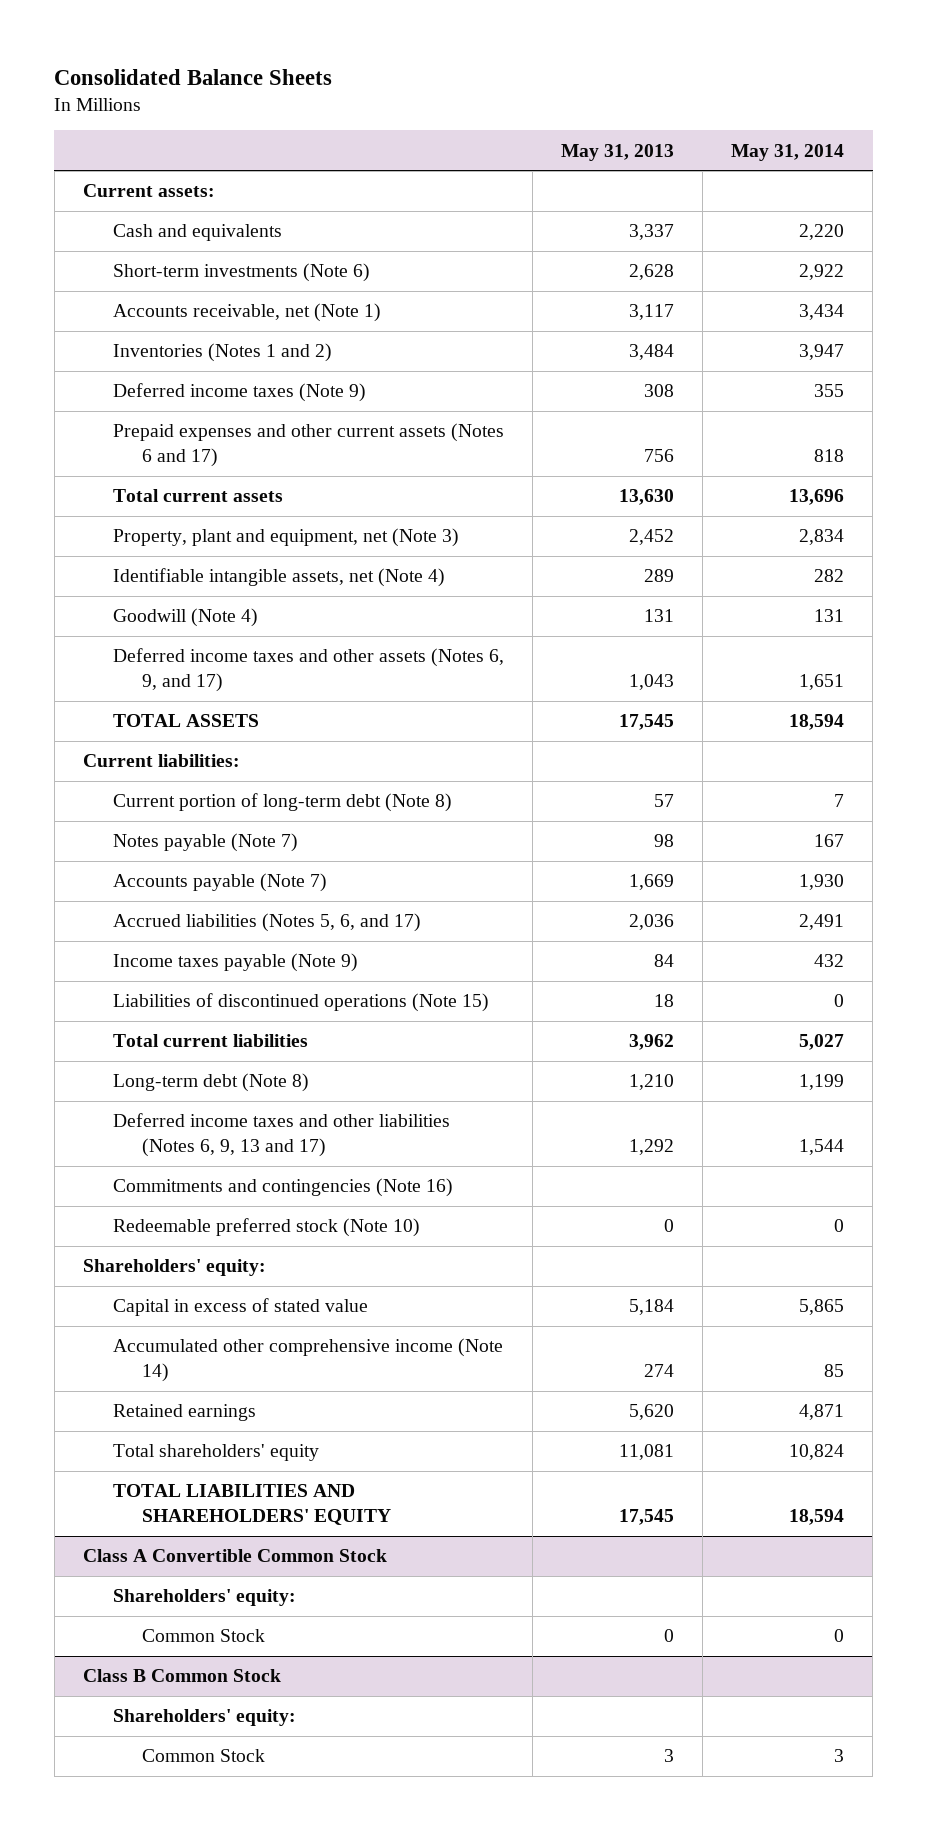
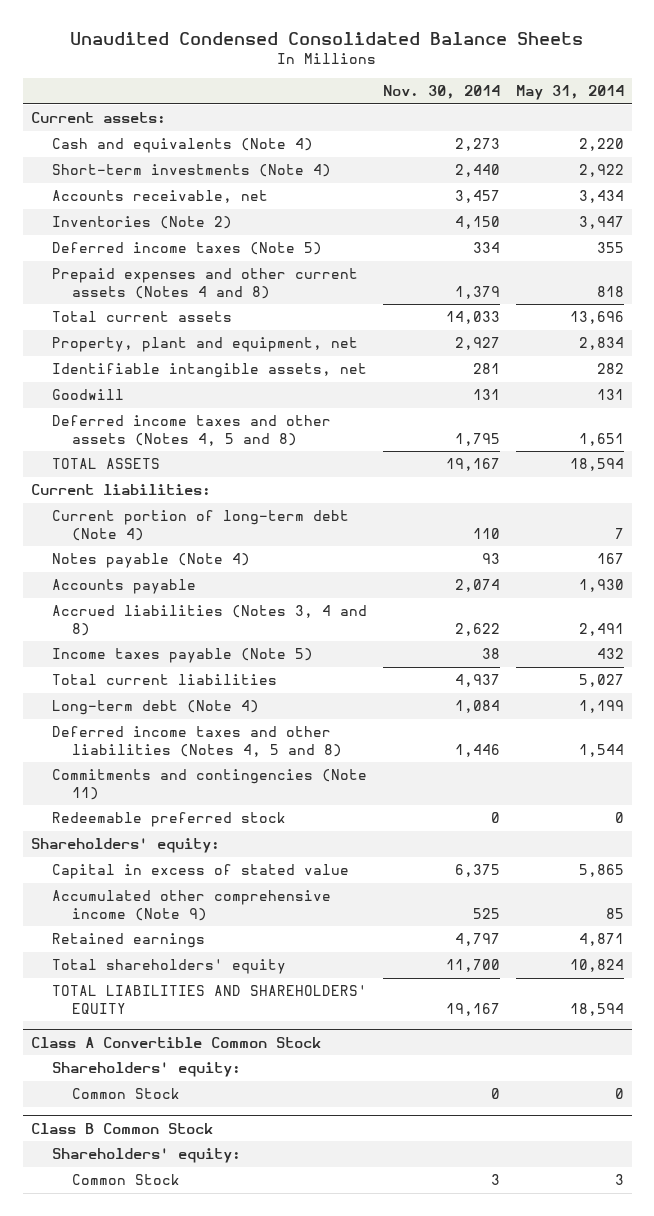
[54,68,333,85] Consolidated Balance Sheets -> [70,31,584,45] Unaudited Condensed Consolidated Balance Sheets
[560,143,674,161] May 31, 2013 -> none
none -> [382,85,500,100] Nov. 30, 2014
[112,224,282,242] Cash and equivalents -> [51,138,313,154] Cash and equivalents (Note 4)
[112,263,370,283] Short-term investments (Note 6) -> [51,164,331,178] Short-term investments (Note 4)
[112,303,381,323] Accounts receivable, net (Note 1) -> [51,190,268,204] Accounts receivable, net
[112,343,332,363] Inventories (Notes 1 and 2) -> [51,216,232,230] Inventories (Note 2)
[112,383,366,403] Deferred income taxes (Note 9) -> [51,242,322,256] Deferred income taxes (Note 5)
[112,423,504,468] Prepaid expenses and other current assets (Notes 6 and 17) -> [51,268,358,299] Prepaid expenses and other current assets (Notes 4 and 8)
[112,528,459,548] Property, plant and equipment, net (Note 3) -> [51,337,358,353] Property, plant and equipment, net
[112,568,445,588] Identifiable intangible assets, net (Note 4) -> [51,363,367,379] Identifiable intangible assets, net
[112,608,258,628] Goodwill (Note 4) -> [51,389,124,401] Goodwill
[112,648,504,693] Deferred income taxes and other assets (Notes 6, 9, and 17) -> [51,415,331,446] Deferred income taxes and other assets (Notes 4, 5 and 8)
[112,993,489,1013] Liabilities of discontinued operations (Note 15) -> none
[112,793,452,813] Current portion of long-term debt (Note 8) -> [51,510,349,541] Current portion of long-term debt (Note 4)
[112,833,298,853] Notes payable (Note 7) -> [51,553,250,569] Notes payable (Note 4)
[112,873,327,893] Accounts payable (Note 7) -> [51,579,196,595] Accounts payable
[112,913,421,933] Accrued liabilities (Notes 5, 6, and 17) -> [51,605,367,636] Accrued liabilities (Notes 3, 4 and 8)
[112,953,358,973] Income taxes payable (Note 9) -> [51,648,313,664] Income taxes payable (Note 5)
[112,1073,309,1093] Long-term debt (Note 8) -> [51,700,259,716] Long-term debt (Note 4)
[112,1113,450,1158] Deferred income taxes and other liabilities (Notes 6, 9, 13 and 17) -> [51,726,343,757] Deferred income taxes and other liabilities (Notes 4, 5 and 8)
[112,1178,453,1198] Commitments and contingencies (Note 16) -> [51,769,367,800] Commitments and contingencies (Note 11)
[112,1218,420,1238] Redeemable preferred stock (Note 10) -> [51,812,286,828] Redeemable preferred stock
[112,1338,503,1383] Accumulated other comprehensive income (Note 14) -> [51,890,331,921] Accumulated other comprehensive income (Note 9)

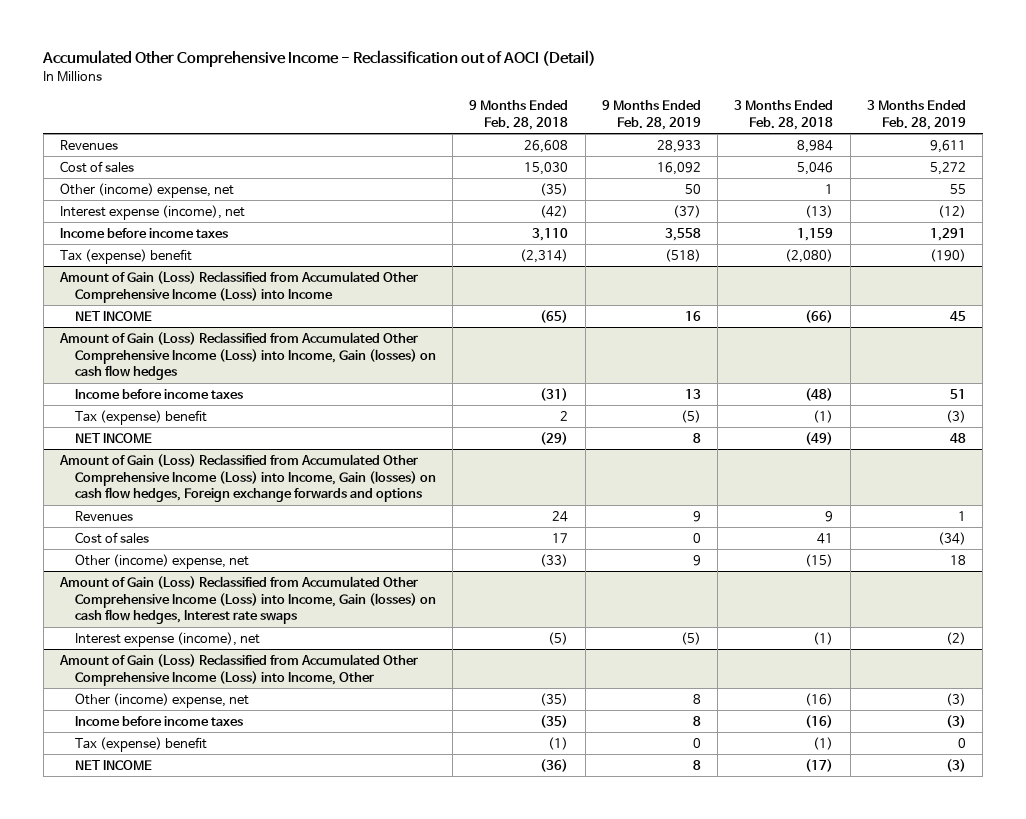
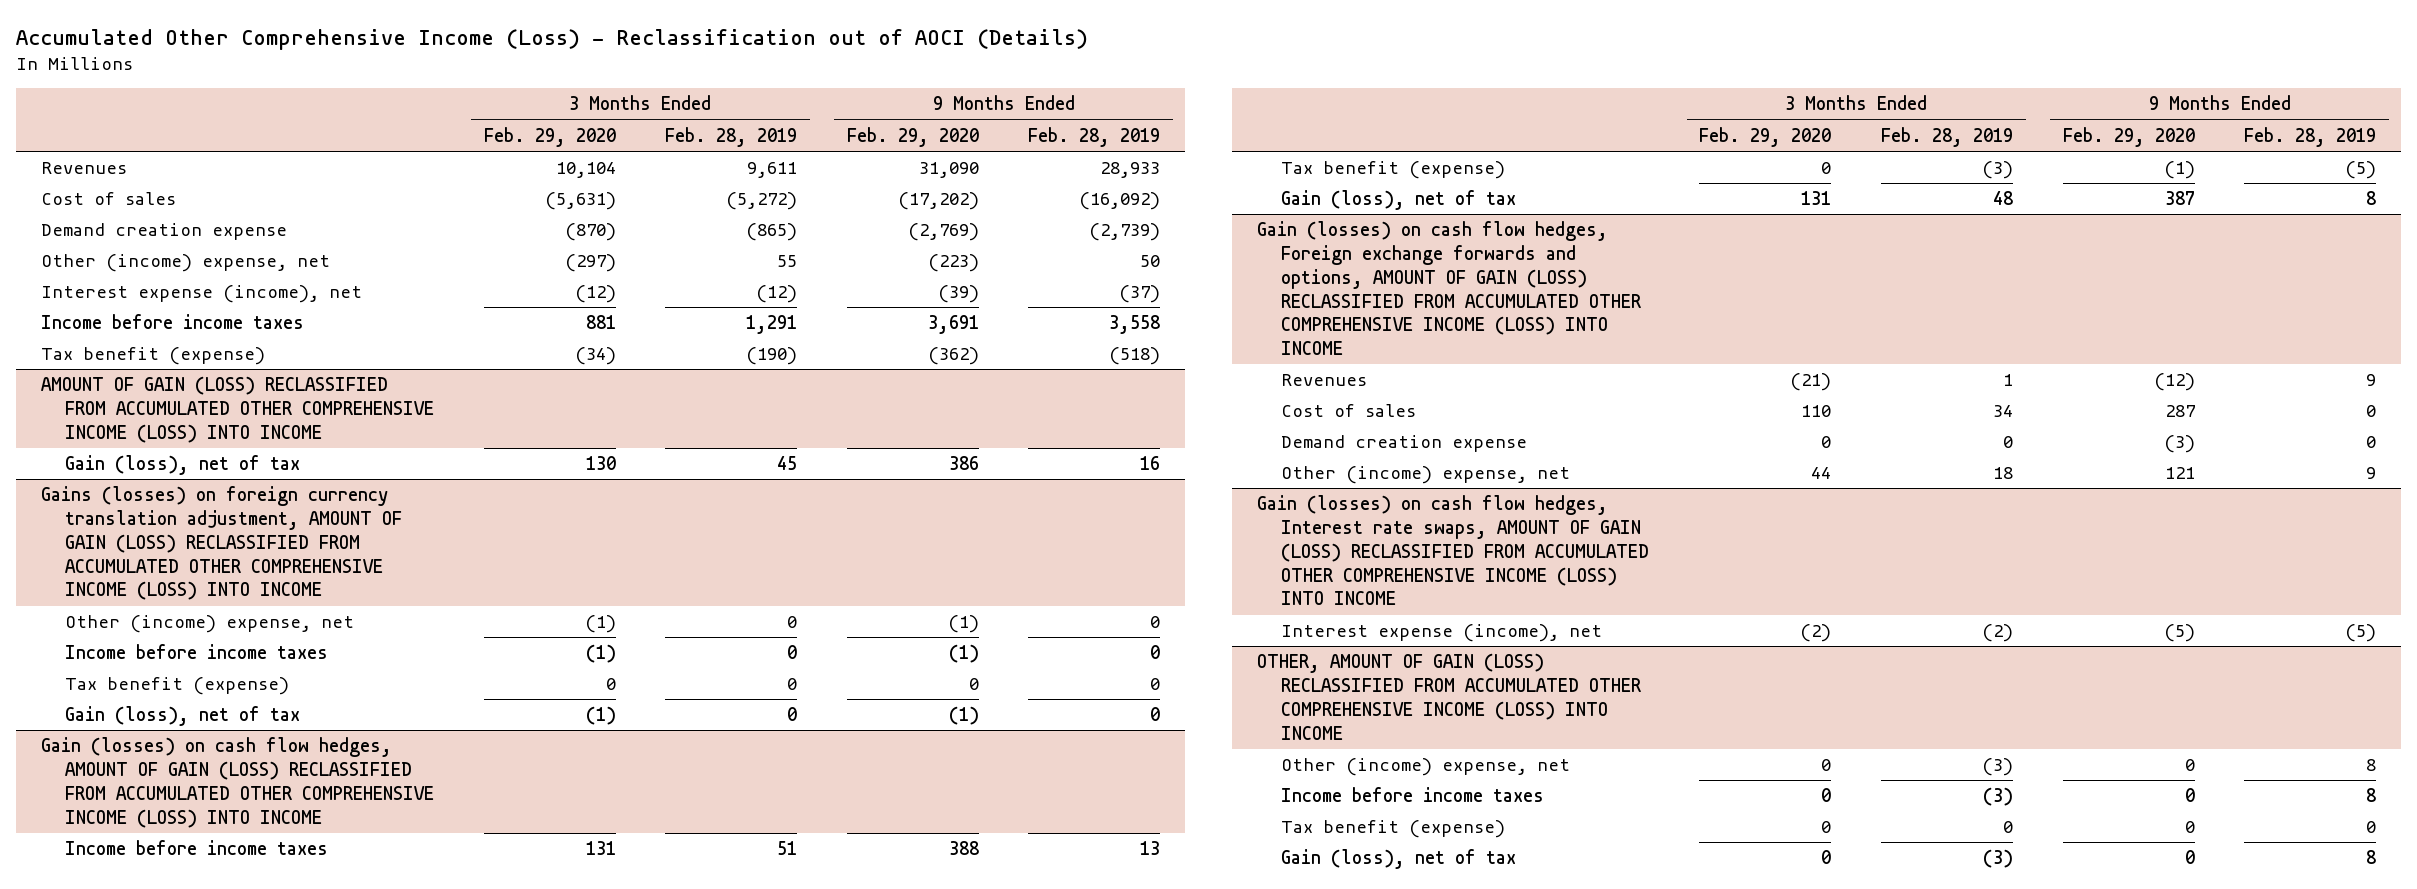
[42,50,597,68] Accumulated Other Comprehensive Income - Reclassification out of AOCI (Detail) -> [15,28,1088,50] Accumulated Other Comprehensive Income (Loss) - Reclassification out of AOCI (Details)
[469,99,569,130] 9 Months Ended Feb. 28, 2018 -> none
[734,99,834,130] 3 Months Ended Feb. 28, 2018 -> none
none -> [483,126,616,147] Feb. 29, 2020
none -> [846,126,979,147] Feb. 29, 2020
[656,161,701,175] 16,092 -> [1079,192,1161,211] (16,092)
[929,161,966,175] 5,272 -> [726,192,798,211] (5,272)
none -> [40,223,287,241] Demand creation expense
[59,248,192,264] Tax (expense) benefit -> [40,347,265,366] Tax benefit (expense)
[58,270,418,303] Amount of Gain (Loss) Reclassified from Accumulated Other Comprehensive Income (Loss) into Income -> [40,376,434,443] AMOUNT OF GAIN (LOSS) RECLASSIFIED FROM ACCUMULATED OTHER COMPREHENSIVE INCOME (LOSS) INTO INCOME
[74,310,152,321] NET INCOME -> [64,455,300,476] Gain (loss), net of tax
none -> [40,486,402,601] Gains (losses) on foreign currency translation adjustment, AMOUNT OF GAIN (LOSS) RECLASSIFIED FROM ACCUMULATED OTHER COMPREHENSIVE INCOME (LOSS) INTO INCOME
none -> [64,615,354,634] Other (income) expense, net
none -> [64,644,328,660] Income before income taxes
none -> [64,677,289,696] Tax benefit (expense)
none -> [64,706,300,727] Gain (loss), net of tax
[58,331,436,381] Amount of Gain (Loss) Reclassified from Accumulated Other Comprehensive Income (Loss) into Income, Gain (losses) on cash flow hedges -> [40,737,434,828] Gain (losses) on cash flow hedges, AMOUNT OF GAIN (LOSS) RECLASSIFIED FROM ACCUMULATED OTHER COMPREHENSIVE INCOME (LOSS) INTO INCOME
[74,409,207,425] Tax (expense) benefit -> [1280,161,1505,180] Tax benefit (expense)
[74,432,152,443] NET INCOME -> [1280,190,1516,211] Gain (loss), net of tax
[58,453,436,503] Amount of Gain (Loss) Reclassified from Accumulated Other Comprehensive Income (Loss) into Income, Gain (losses) on cash flow hedges, Foreign exchange forwards and options -> [1256,221,1641,356] Gain (losses) on cash flow hedges, Foreign exchange forwards and options, AMOUNT OF GAIN (LOSS) RECLASSIFIED FROM ACCUMULATED OTHER COMPREHENSIVE INCOME (LOSS) INTO INCOME
[937,531,966,545] (34) -> [1993,405,2014,418] 34
none -> [1280,435,1527,453] Demand creation expense
[58,575,436,625] Amount of Gain (Loss) Reclassified from Accumulated Other Comprehensive Income (Loss) into Income, Gain (losses) on cash flow hedges, Interest rate swaps -> [1256,495,1649,606] Gain (losses) on cash flow hedges, Interest rate swaps, AMOUNT OF GAIN (LOSS) RECLASSIFIED FROM ACCUMULATED OTHER COMPREHENSIVE INCOME (LOSS) INTO INCOME
[58,653,418,686] Amount of Gain (Loss) Reclassified from Accumulated Other Comprehensive Income (Loss) into Income, Other -> [1256,653,1641,740] OTHER, AMOUNT OF GAIN (LOSS) RECLASSIFIED FROM ACCUMULATED OTHER COMPREHENSIVE INCOME (LOSS) INTO INCOME
[74,736,207,752] Tax (expense) benefit -> [1280,820,1505,839] Tax benefit (expense)
[74,759,152,770] NET INCOME -> [1280,849,1516,870] Gain (loss), net of tax

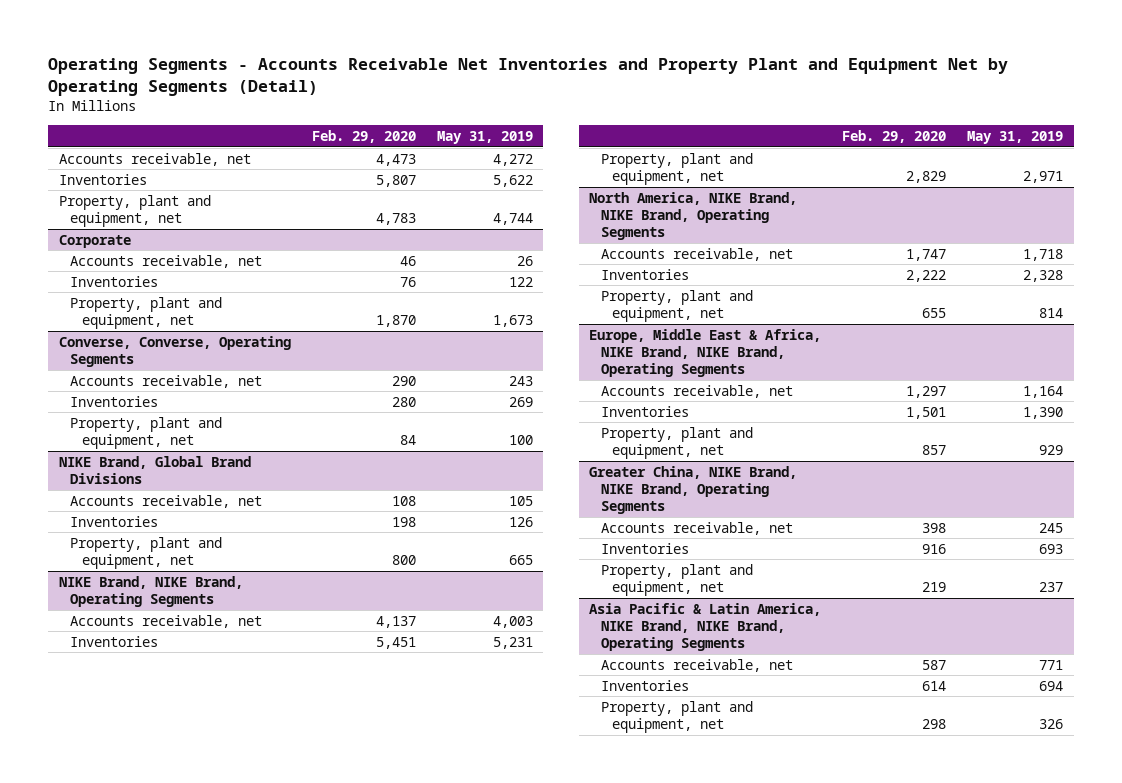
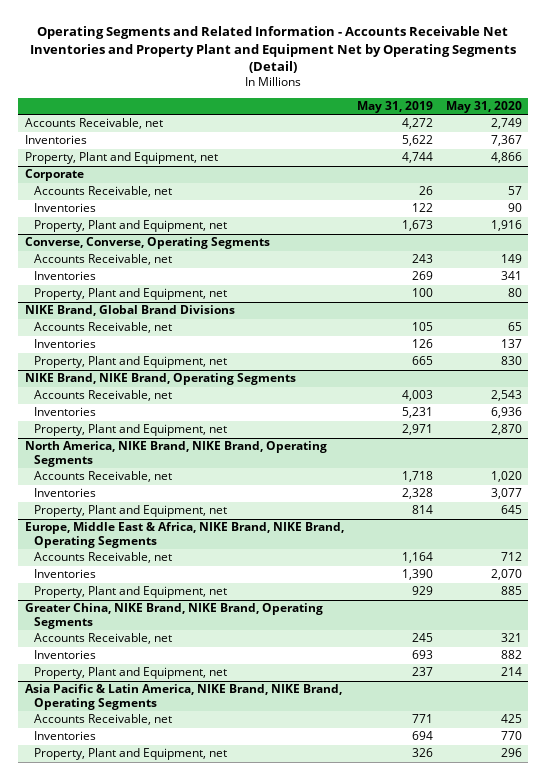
[48,58,1009,97] Operating Segments - Accounts Receivable Net Inventories and Property Plant and Equipment Net by Operating Segments (Detail) -> [30,25,517,74] Operating Segments and Related Information - Accounts Receivable Net Inventories and Property Plant and Equipment Net by Operating Segments (Detail)
[311,130,416,144] Feb. 29, 2020 -> none
none -> [445,100,522,113] May 31, 2020
[58,152,251,166] Accounts receivable, net -> [24,118,163,130] Accounts Receivable, net
[58,194,211,228] Property, plant and equipment, net -> [24,152,218,165] Property, Plant and Equipment, net
[70,254,263,268] Accounts receivable, net -> [34,186,173,198] Accounts Receivable, net
[70,296,223,330] Property, plant and equipment, net -> [34,220,228,233] Property, Plant and Equipment, net
[70,374,263,388] Accounts receivable, net -> [34,254,173,266] Accounts Receivable, net
[70,416,223,450] Property, plant and equipment, net -> [34,288,228,301] Property, Plant and Equipment, net
[70,494,263,508] Accounts receivable, net -> [34,322,173,334] Accounts Receivable, net
[70,536,223,570] Property, plant and equipment, net -> [34,356,228,369] Property, Plant and Equipment, net
[70,614,263,628] Accounts receivable, net -> [34,390,173,402] Accounts Receivable, net
[600,152,753,186] Property, plant and equipment, net -> [34,424,228,437] Property, Plant and Equipment, net
[600,247,793,261] Accounts receivable, net -> [34,471,173,483] Accounts Receivable, net
[600,289,753,323] Property, plant and equipment, net -> [34,505,228,518] Property, Plant and Equipment, net
[600,384,793,398] Accounts receivable, net -> [34,552,173,564] Accounts Receivable, net
[600,426,753,460] Property, plant and equipment, net -> [34,586,228,599] Property, Plant and Equipment, net
[600,521,793,535] Accounts receivable, net -> [34,633,173,645] Accounts Receivable, net
[600,563,753,597] Property, plant and equipment, net -> [34,667,228,680] Property, Plant and Equipment, net
[600,658,793,672] Accounts receivable, net -> [34,714,173,726] Accounts Receivable, net
[600,700,753,734] Property, plant and equipment, net -> [34,748,228,761] Property, Plant and Equipment, net

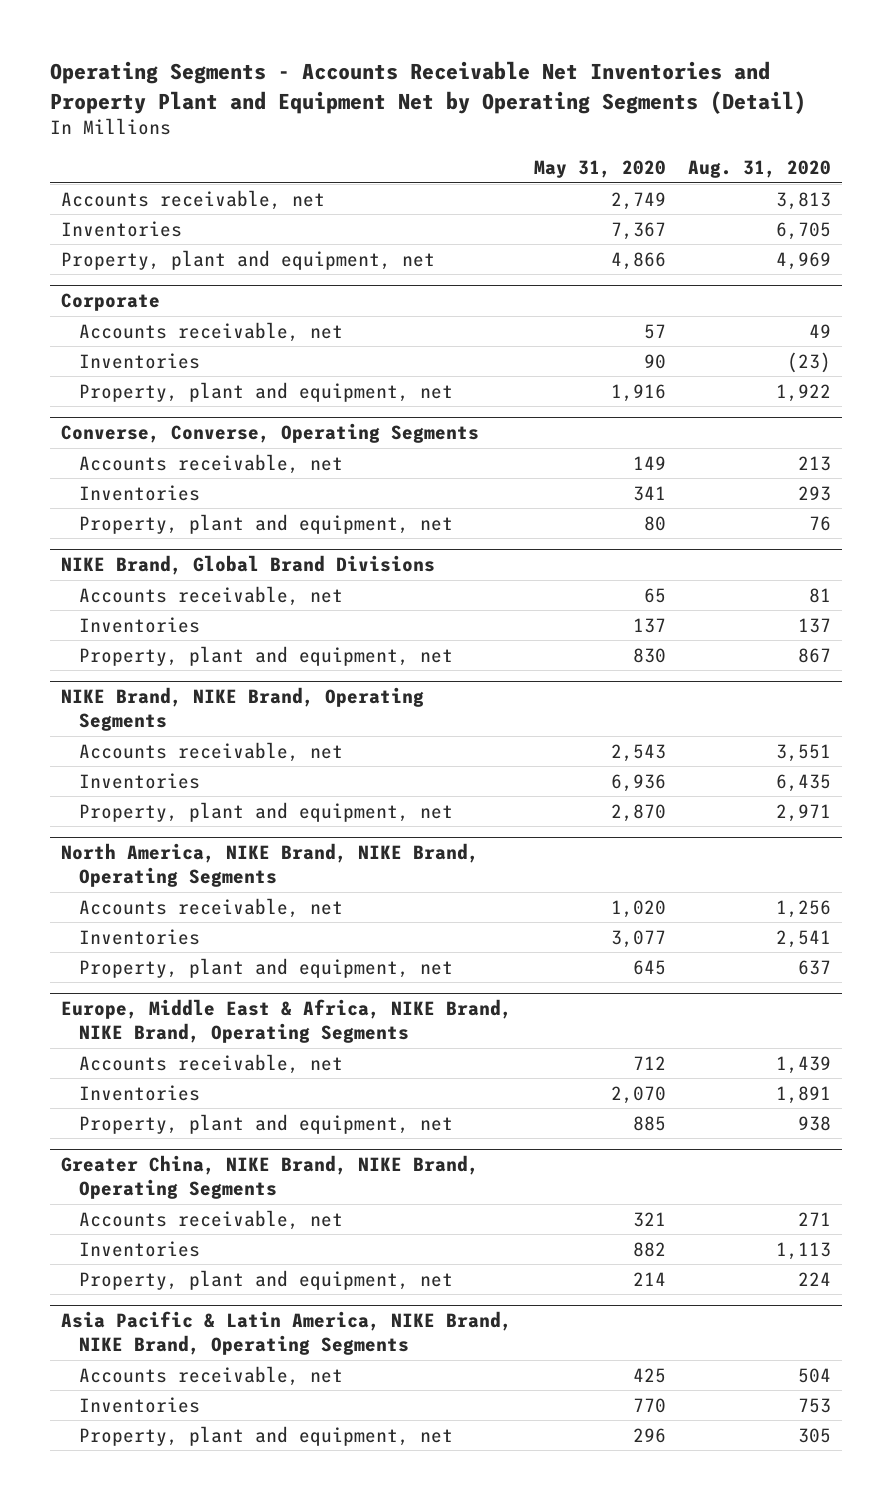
[30,25,517,74] Operating Segments and Related Information - Accounts Receivable Net Inventories and Property Plant and Equipment Net by Operating Segments (Detail) -> [49,61,806,114] Operating Segments - Accounts Receivable Net Inventories and Property Plant and Equipment Net by Operating Segments (Detail)
[356,100,433,113] May 31, 2019 -> none
none -> [687,160,831,179] Aug. 31, 2020
[24,118,163,130] Accounts Receivable, net -> [60,189,325,210] Accounts receivable, net
[24,152,218,165] Property, Plant and Equipment, net -> [60,249,435,270] Property, plant and equipment, net
[34,186,173,198] Accounts Receivable, net -> [78,321,343,342] Accounts receivable, net
[34,220,228,233] Property, Plant and Equipment, net -> [78,381,453,402] Property, plant and equipment, net
[34,254,173,266] Accounts Receivable, net -> [78,453,343,474] Accounts receivable, net
[34,288,228,301] Property, Plant and Equipment, net -> [78,513,453,534] Property, plant and equipment, net
[34,322,173,334] Accounts Receivable, net -> [78,585,343,606] Accounts receivable, net
[34,356,228,369] Property, Plant and Equipment, net -> [78,645,453,666] Property, plant and equipment, net
[34,390,173,402] Accounts Receivable, net -> [78,741,343,762] Accounts receivable, net
[34,424,228,437] Property, Plant and Equipment, net -> [78,801,453,822] Property, plant and equipment, net
[34,471,173,483] Accounts Receivable, net -> [78,897,343,918] Accounts receivable, net
[34,505,228,518] Property, Plant and Equipment, net -> [78,957,453,978] Property, plant and equipment, net
[34,552,173,564] Accounts Receivable, net -> [78,1053,343,1074] Accounts receivable, net
[34,586,228,599] Property, Plant and Equipment, net -> [78,1113,453,1134] Property, plant and equipment, net
[34,633,173,645] Accounts Receivable, net -> [78,1209,343,1230] Accounts receivable, net
[34,667,228,680] Property, Plant and Equipment, net -> [78,1269,453,1290] Property, plant and equipment, net
[34,714,173,726] Accounts Receivable, net -> [78,1365,343,1386] Accounts receivable, net
[34,748,228,761] Property, Plant and Equipment, net -> [78,1425,453,1446] Property, plant and equipment, net

